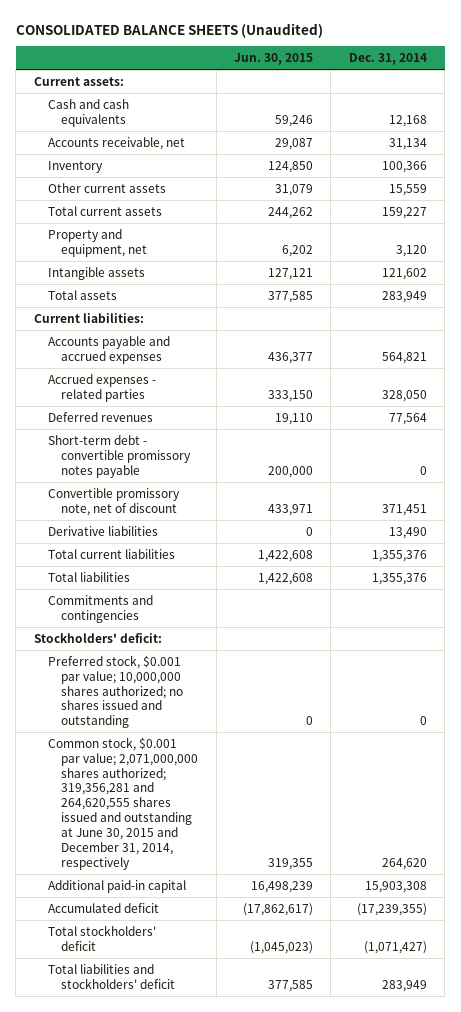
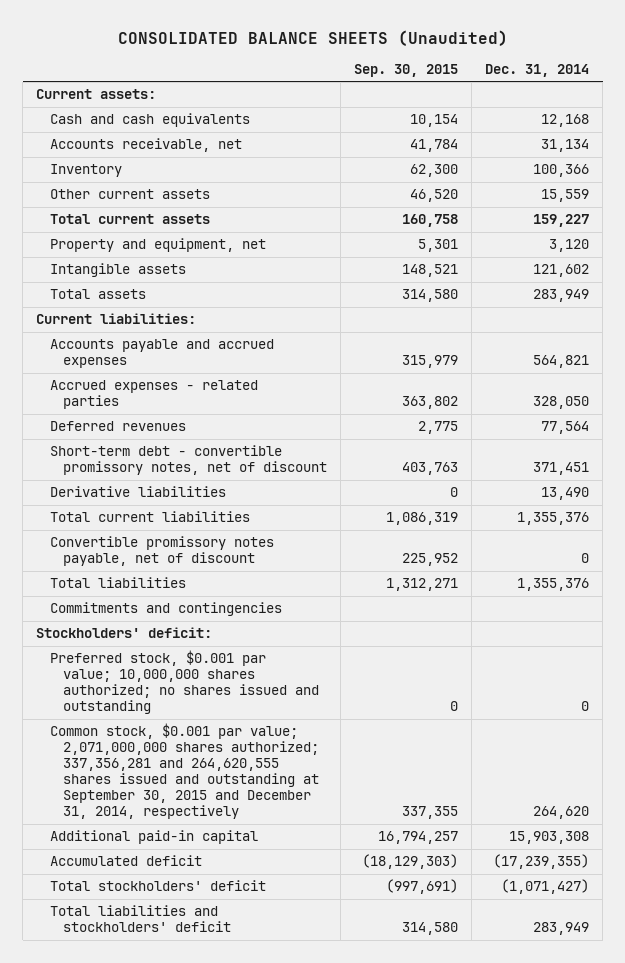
[233,53,313,66] Jun. 30, 2015 -> none
none -> [354,63,459,77] Sep. 30, 2015
[47,434,192,478] Short-term debt - convertible promissory notes payable -> none
[47,487,180,516] Convertible promissory note, net of discount -> [49,445,328,476] Short-term debt - convertible promissory notes, net of discount
none -> [49,536,274,567] Convertible promissory notes payable, net of discount
[47,736,199,870] Common stock, $0.001 par value; 2,071,000,000 shares authorized; 319,356,281 and 264,620,555 shares issued and outstanding at June 30, 2015 and December 31, 2014, respectively -> [49,723,320,820] Common stock, $0.001 par value; 2,071,000,000 shares authorized; 337,356,281 and 264,620,555 shares issued and outstanding at September 30, 2015 and December 31, 2014, respectively

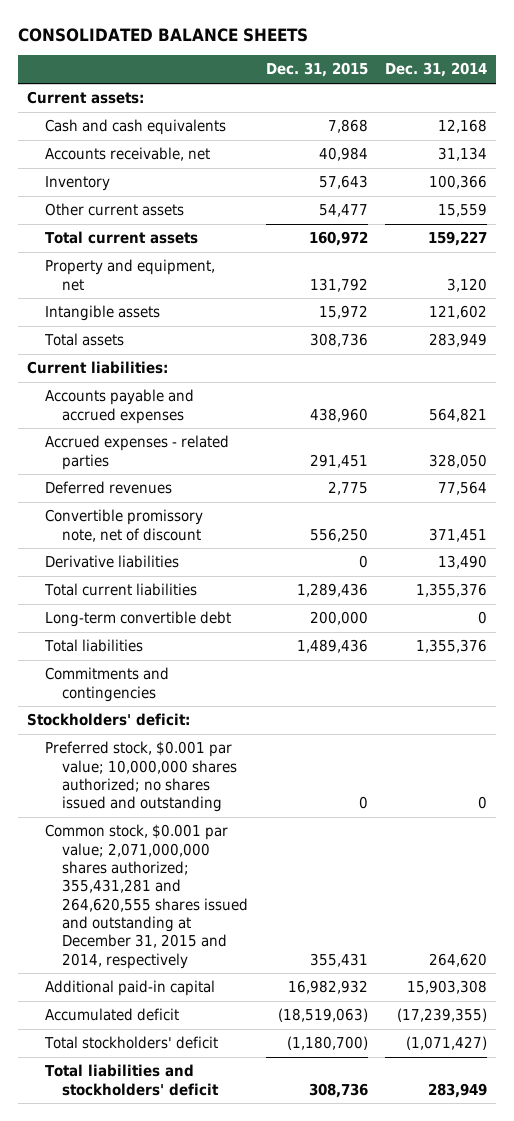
[117,29,508,46] CONSOLIDATED BALANCE SHEETS (Unaudited) -> [18,27,309,42] CONSOLIDATED BALANCE SHEETS
[354,63,459,77] Sep. 30, 2015 -> none
none -> [265,62,368,78] Dec. 31, 2015
[49,445,328,476] Short-term debt - convertible promissory notes, net of discount -> [44,509,203,542] Convertible promissory note, net of discount
[49,536,274,567] Convertible promissory notes payable, net of discount -> [44,611,231,628] Long-term convertible debt
[49,723,320,820] Common stock, $0.001 par value; 2,071,000,000 shares authorized; 337,356,281 and 264,620,555 shares issued and outstanding at September 30, 2015 and December 31, 2014, respectively -> [44,824,249,969] Common stock, $0.001 par value; 2,071,000,000 shares authorized; 355,431,281 and 264,620,555 shares issued and outstanding at December 31, 2015 and 2014, respectively

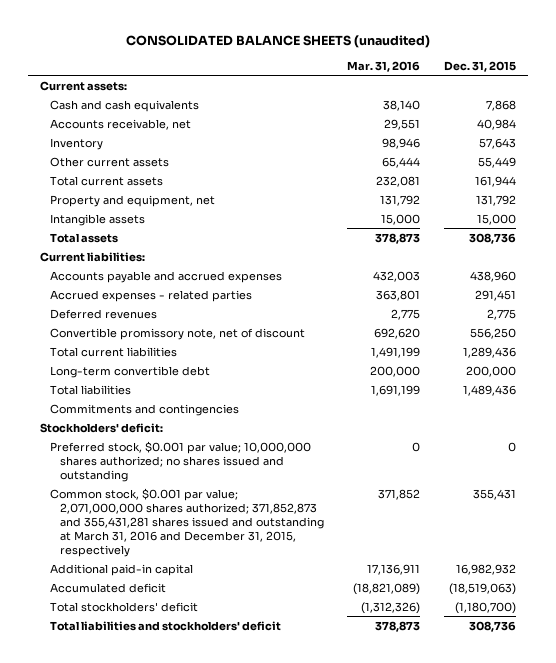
[18,27,309,42] CONSOLIDATED BALANCE SHEETS -> [126,35,431,49] CONSOLIDATED BALANCE SHEETS (unaudited)
[385,62,488,78] Dec. 31, 2014 -> none
none -> [347,60,421,72] Mar. 31, 2016
[318,204,368,218] 54,477 -> [478,156,517,168] 55,449
[308,231,368,247] 160,972 -> [475,175,517,187] 161,944
[318,305,368,320] 15,972 -> [477,213,517,225] 15,000
[44,555,179,569] Derivative liabilities -> none
[44,824,249,969] Common stock, $0.001 par value; 2,071,000,000 shares authorized; 355,431,281 and 264,620,555 shares issued and outstanding at December 31, 2015 and 2014, respectively -> [49,487,324,557] Common stock, $0.001 par value; 2,071,000,000 shares authorized; 371,852,873 and 355,431,281 shares issued and outstanding at March 31, 2016 and December 31, 2015, respectively

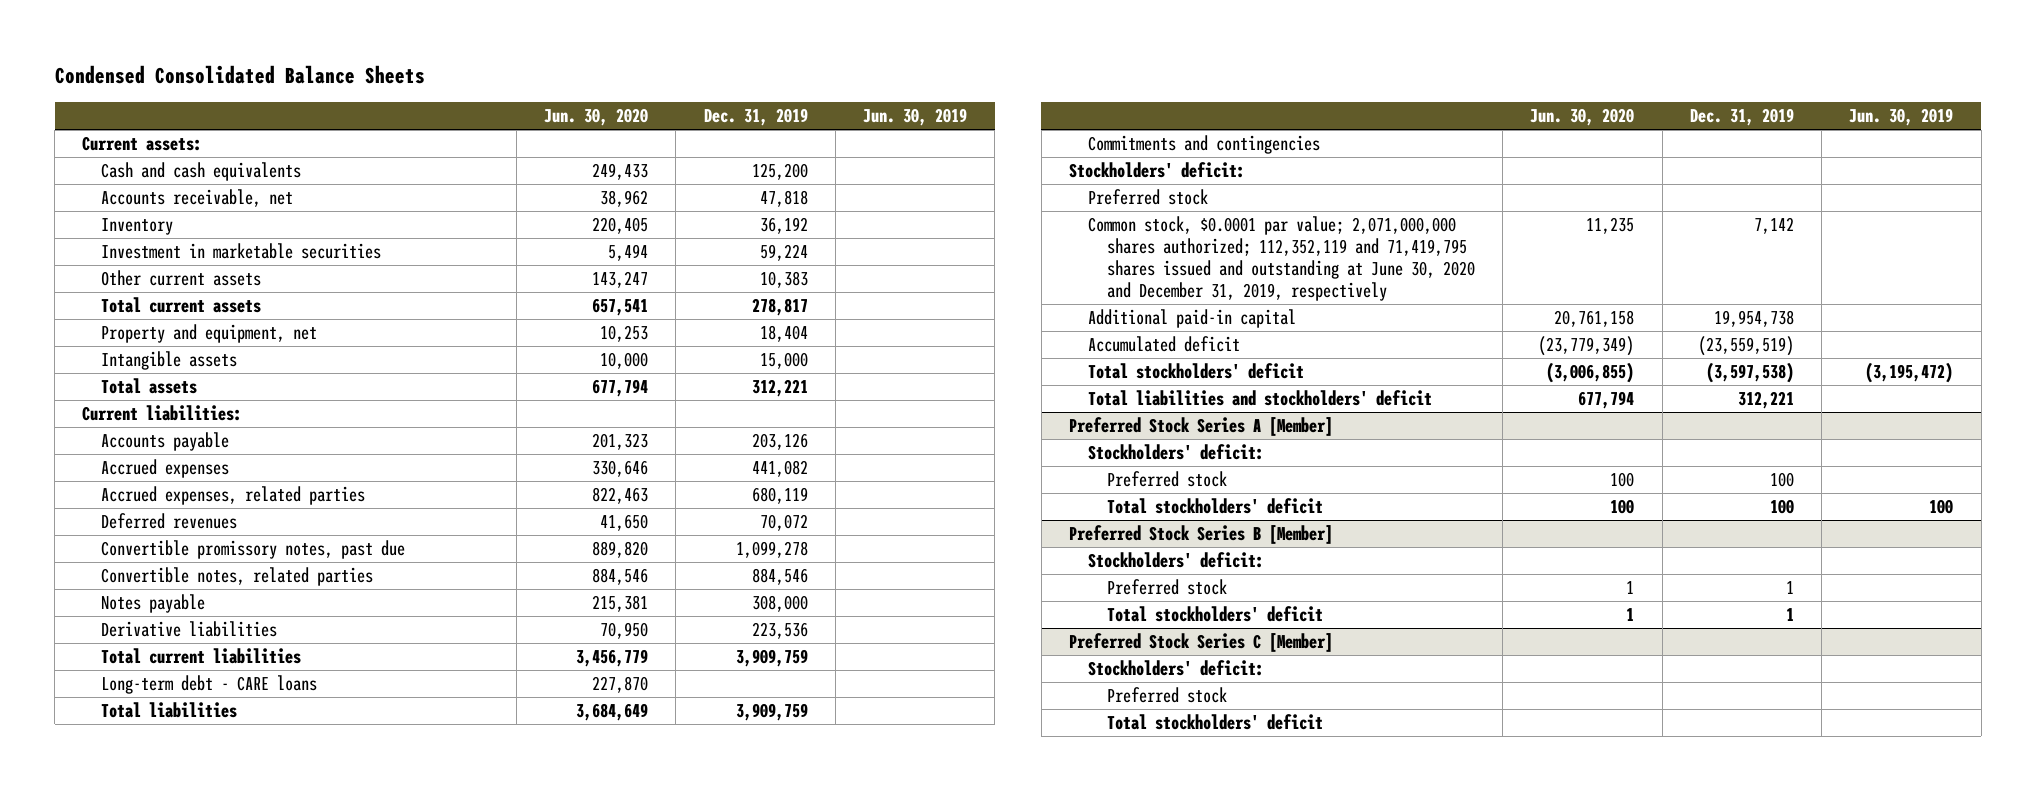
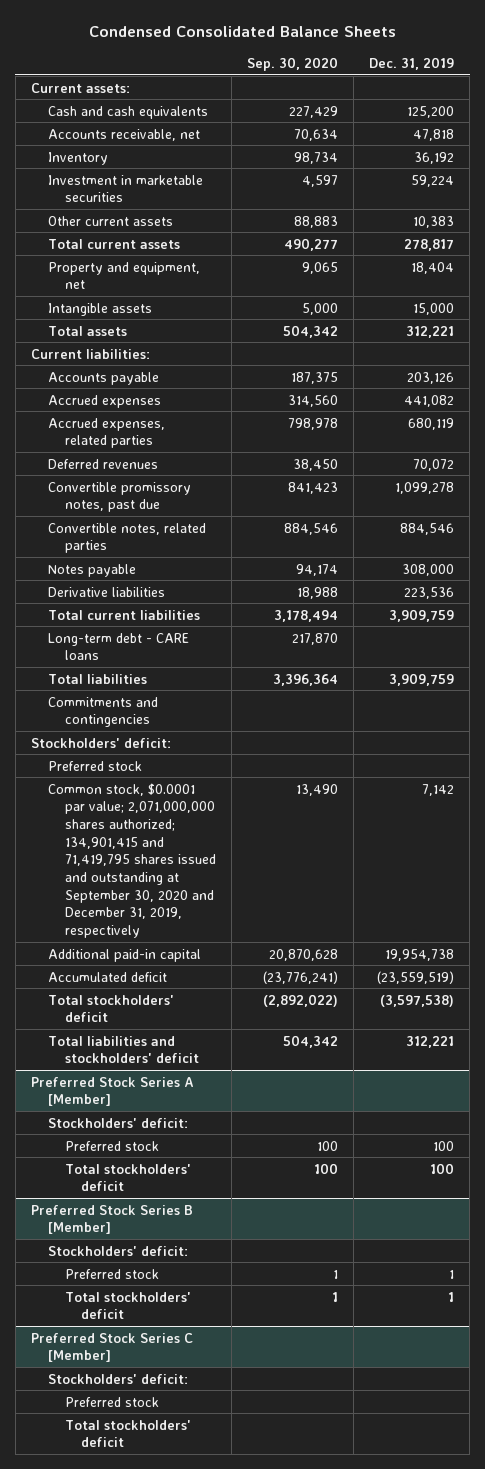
[543,107,648,126] Jun. 30, 2020 -> none
[863,107,968,126] Jun. 30, 2019 -> none
none -> [246,57,338,72] Sep. 30, 2020
[1087,216,1475,302] Common stock, $0.0001 par value; 2,071,000,000 shares authorized; 112,352,119 and 71,419,795 shares issued and outstanding at June 30, 2020 and December 31, 2019, respectively -> [47,782,216,939] Common stock, $0.0001 par value; 2,071,000,000 shares authorized; 134,901,415 and 71,419,795 shares issued and outstanding at September 30, 2020 and December 31, 2019, respectively

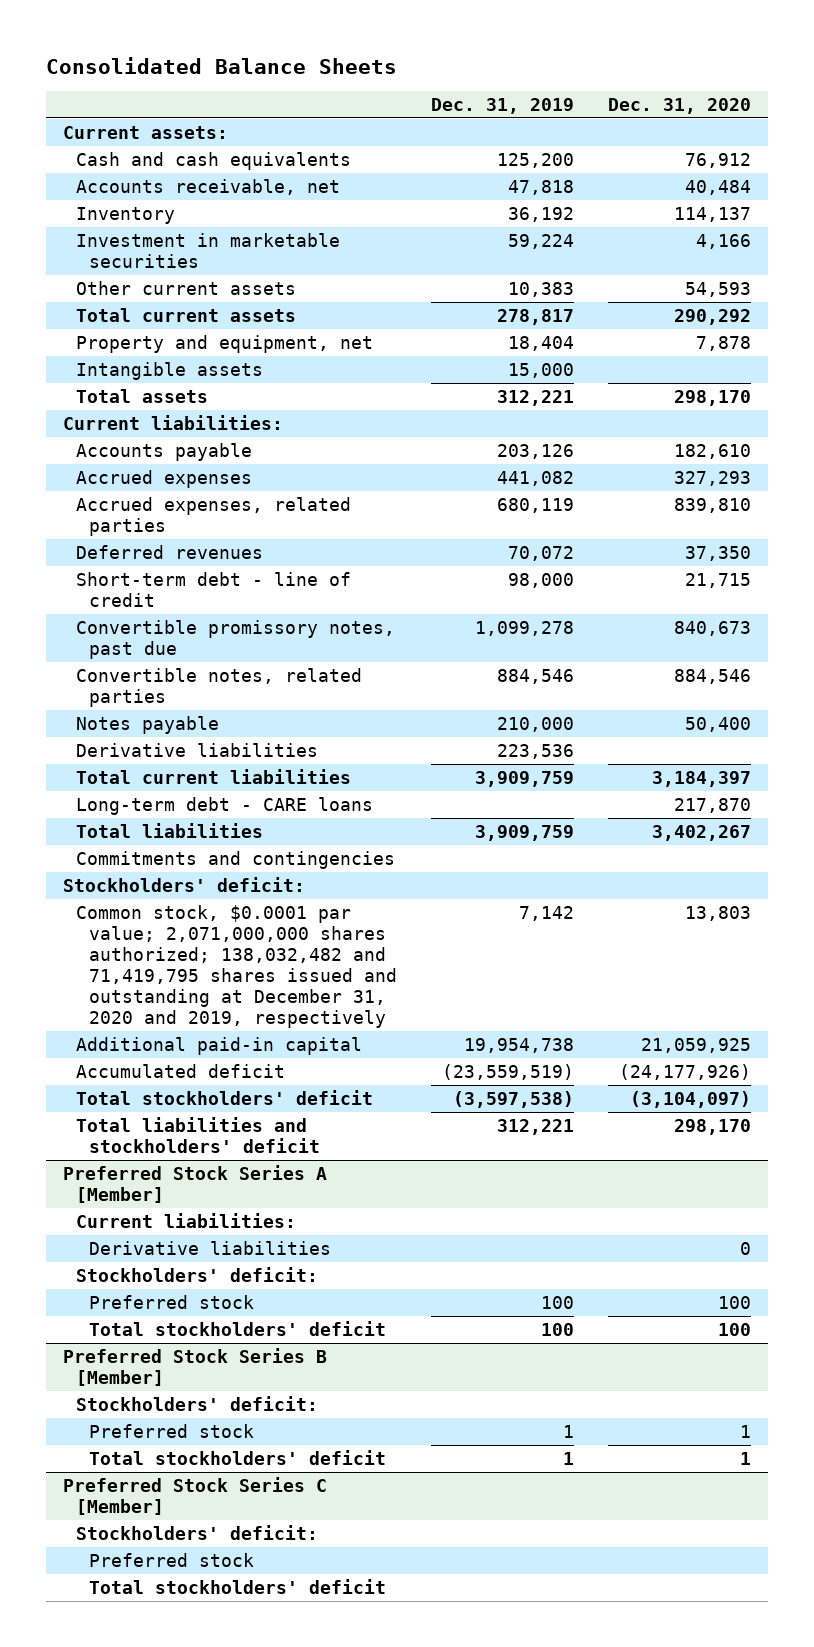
[88,26,396,38] Condensed Consolidated Balance Sheets -> [46,56,398,74] Consolidated Balance Sheets
[246,57,338,72] Sep. 30, 2020 -> none
none -> [607,98,751,115] Dec. 31, 2020
none -> [76,571,352,607] Short-term debt - line of credit
[402,563,455,576] 308,000 -> [496,716,574,732] 210,000
[47,760,142,771] Preferred stock -> none
[47,782,216,939] Common stock, $0.0001 par value; 2,071,000,000 shares authorized; 134,901,415 and 71,419,795 shares issued and outstanding at September 30, 2020 and December 31, 2019, respectively -> [76,904,397,1029] Common stock, $0.0001 par value; 2,071,000,000 shares authorized; 138,032,482 and 71,419,795 shares issued and outstanding at December 31, 2020 and 2019, respectively
none -> [76,1212,297,1228] Current liabilities:
none -> [88,1240,331,1255] Derivative liabilities

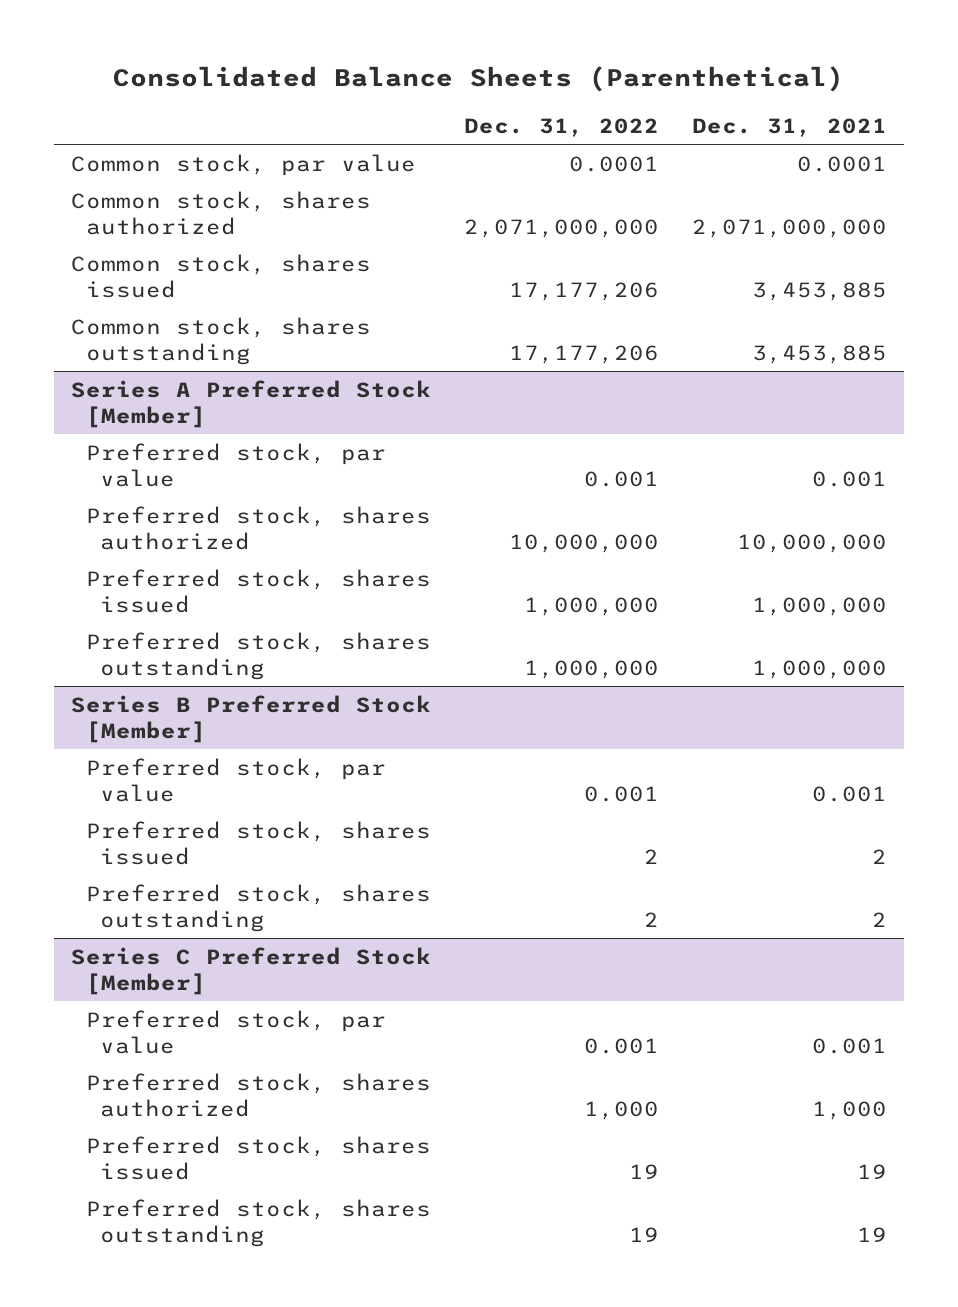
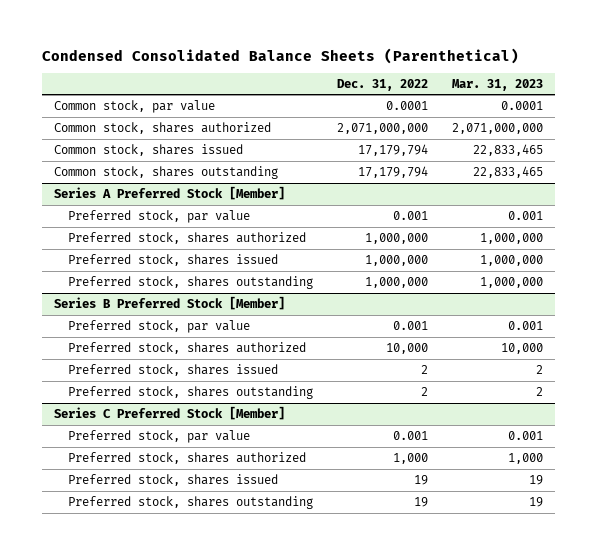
[113,66,845,93] Consolidated Balance Sheets (Parenthetical) -> [41,47,519,64] Condensed Consolidated Balance Sheets (Parenthetical)
[692,117,888,137] Dec. 31, 2021 -> none
none -> [452,78,544,91] Mar. 31, 2023
[509,281,660,301] 17,177,206 -> [357,144,428,157] 17,179,794
[509,344,660,364] 17,177,206 -> [357,166,428,179] 17,179,794
[509,533,660,553] 10,000,000 -> [364,233,428,245] 1,000,000
none -> [67,342,306,355] Preferred stock, shares authorized

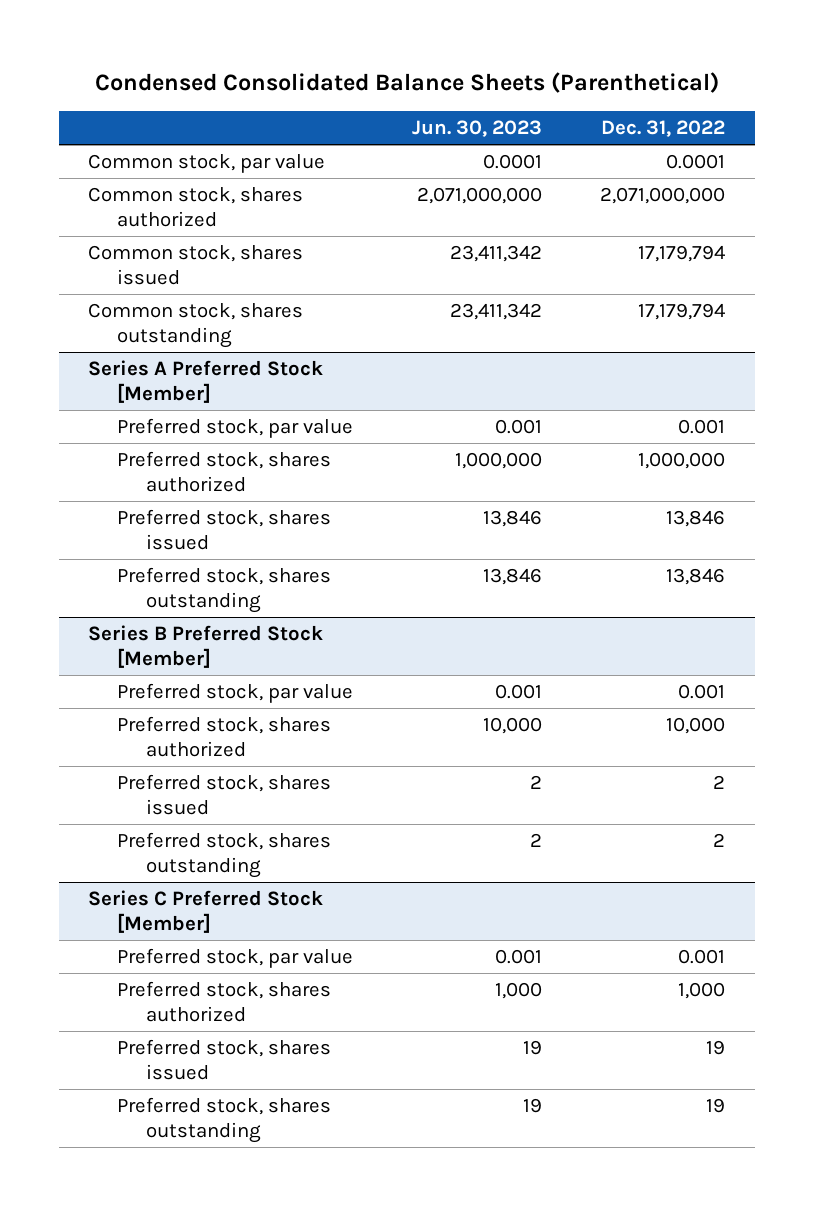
[452,78,544,91] Mar. 31, 2023 -> none
none -> [411,119,542,137] Jun. 30, 2023
[364,255,428,267] 1,000,000 -> [666,510,726,528] 13,846
[364,277,428,289] 1,000,000 -> [666,568,726,586] 13,846

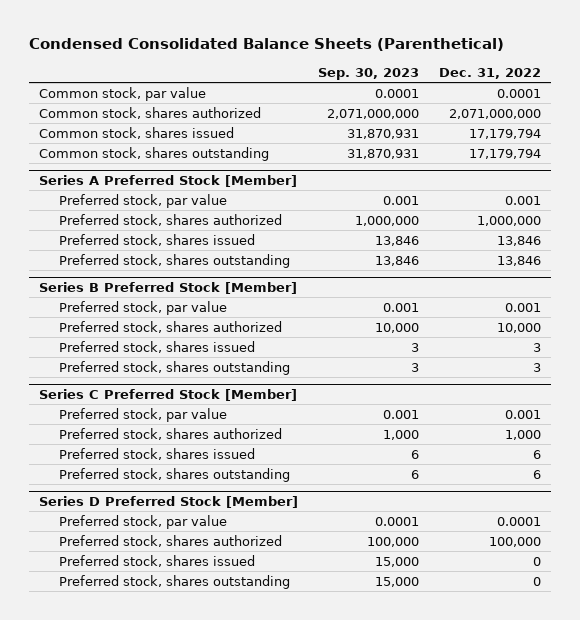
[411,119,542,137] Jun. 30, 2023 -> none
none -> [318,68,420,81] Sep. 30, 2023
[713,775,726,790] 2 -> [533,342,542,352] 3
[713,833,726,848] 2 -> [533,362,542,372] 3
[706,1040,726,1056] 19 -> [533,449,542,459] 6
[706,1098,726,1114] 19 -> [533,469,542,479] 6
none -> [39,496,299,509] Series D Preferred Stock [Member]
none -> [58,514,227,529] Preferred stock, par value
none -> [58,534,282,547] Preferred stock, shares authorized
none -> [58,554,255,567] Preferred stock, shares issued
none -> [58,574,290,589] Preferred stock, shares outstanding

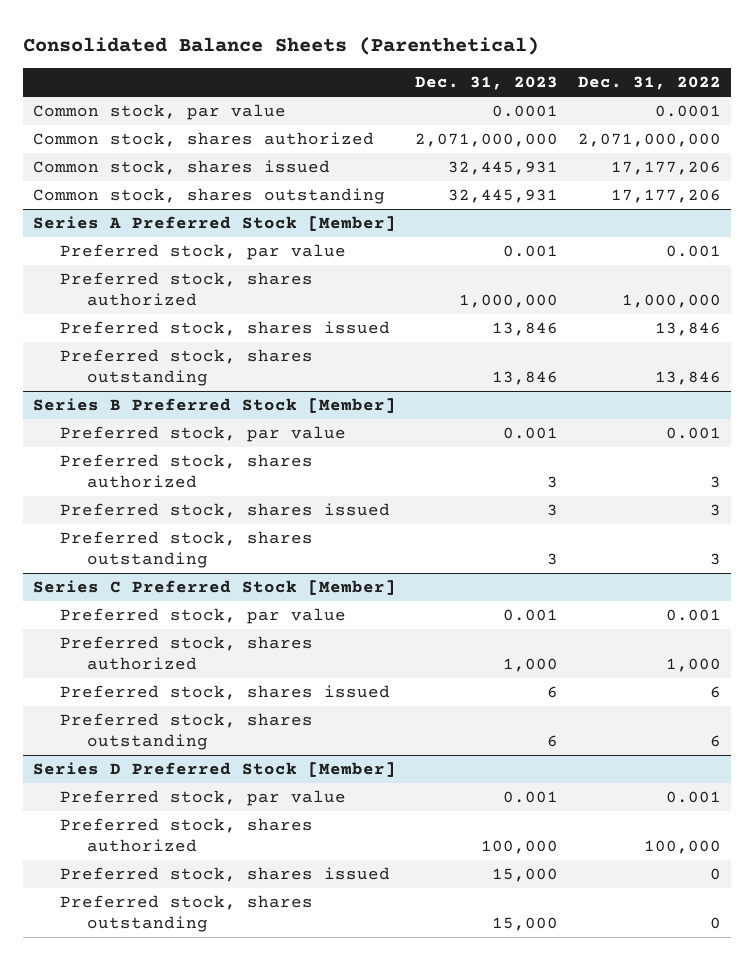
[29,38,505,52] Condensed Consolidated Balance Sheets (Parenthetical) -> [23,36,540,55] Consolidated Balance Sheets (Parenthetical)
[318,68,420,81] Sep. 30, 2023 -> none
none -> [415,76,559,91] Dec. 31, 2023
[469,128,542,139] 17,179,794 -> [610,161,721,176] 17,177,206
[469,148,542,159] 17,179,794 -> [610,189,721,204] 17,177,206
[497,322,542,333] 10,000 -> [709,476,721,489] 3
[497,516,542,526] 0.0001 -> [665,791,721,804] 0.001

